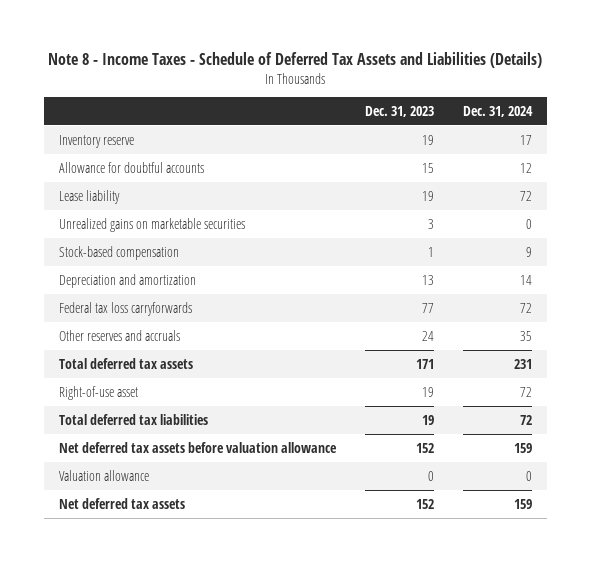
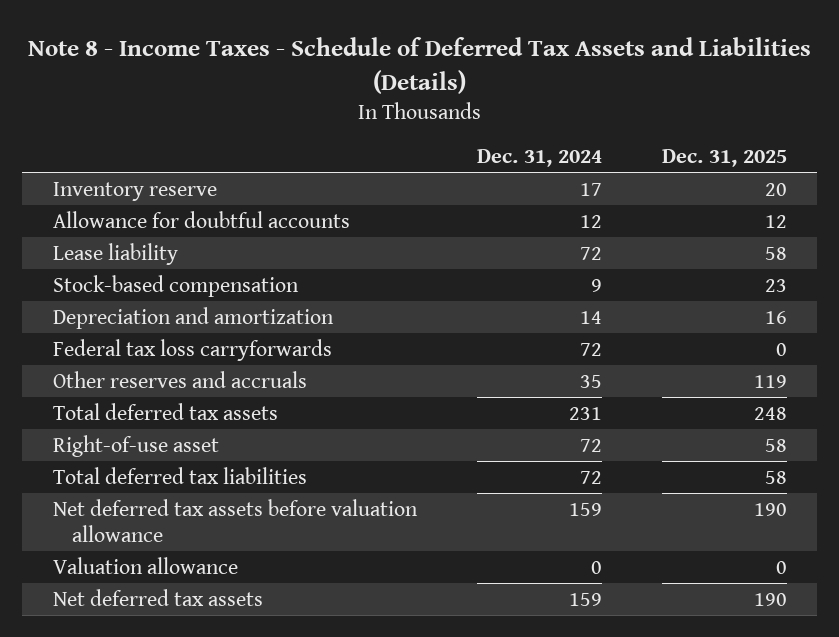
[364,106,434,118] Dec. 31, 2023 -> none
none -> [661,148,787,167] Dec. 31, 2025
[58,217,245,232] Unrealized gains on marketable securities -> none

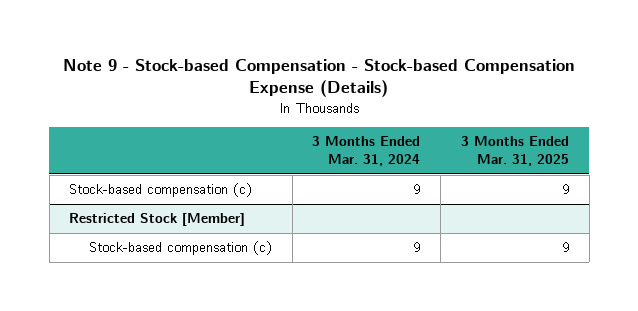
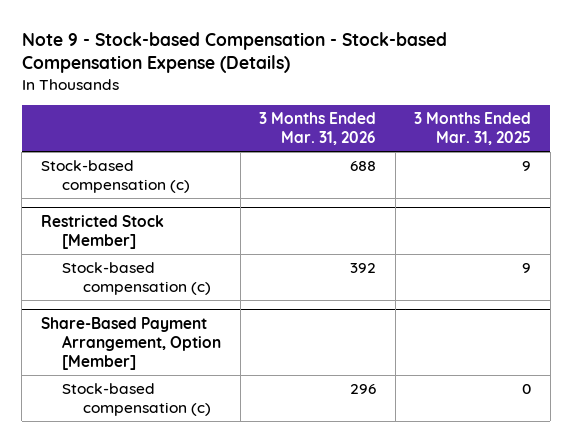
[312,136,421,166] 3 Months Ended Mar. 31, 2024 -> none
none -> [259,111,377,146] 3 Months Ended Mar. 31, 2026
none -> [40,316,222,371] Share-Based Payment Arrangement, Option [Member]
none -> [62,382,212,417] Stock-based compensation (c)

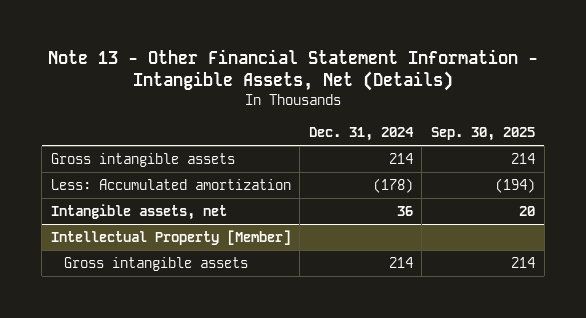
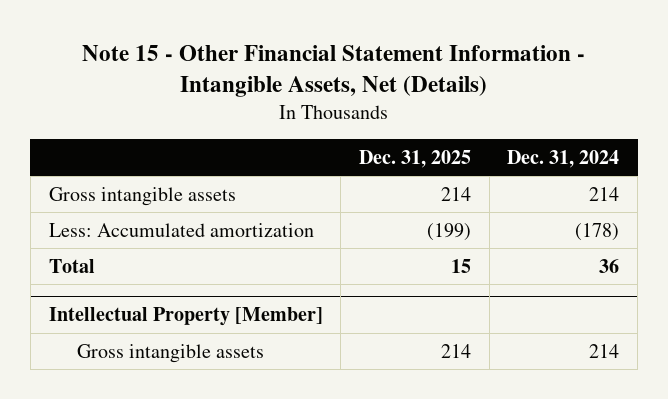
[47,48,538,92] Note 13 - Other Financial Statement Information - Intangible Assets, Net (Details) -> [81,45,585,98] Note 15 - Other Financial Statement Information - Intangible Assets, Net (Details)
[431,127,536,142] Sep. 30, 2025 -> none
none -> [358,149,471,168] Dec. 31, 2025
[50,203,227,220] Intangible assets, net -> [48,258,95,273] Total

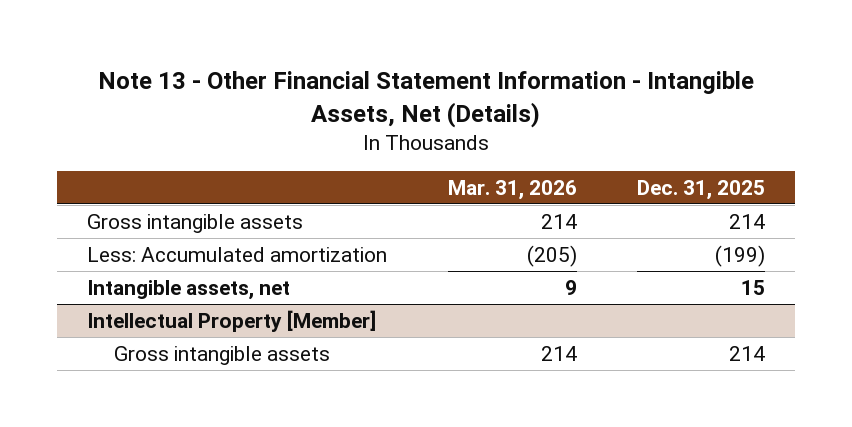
[81,45,585,98] Note 15 - Other Financial Statement Information - Intangible Assets, Net (Details) -> [98,71,755,128] Note 13 - Other Financial Statement Information - Intangible Assets, Net (Details)
[507,149,620,168] Dec. 31, 2024 -> none
none -> [447,179,577,200] Mar. 31, 2026
[48,258,95,273] Total -> [87,280,291,301] Intangible assets, net

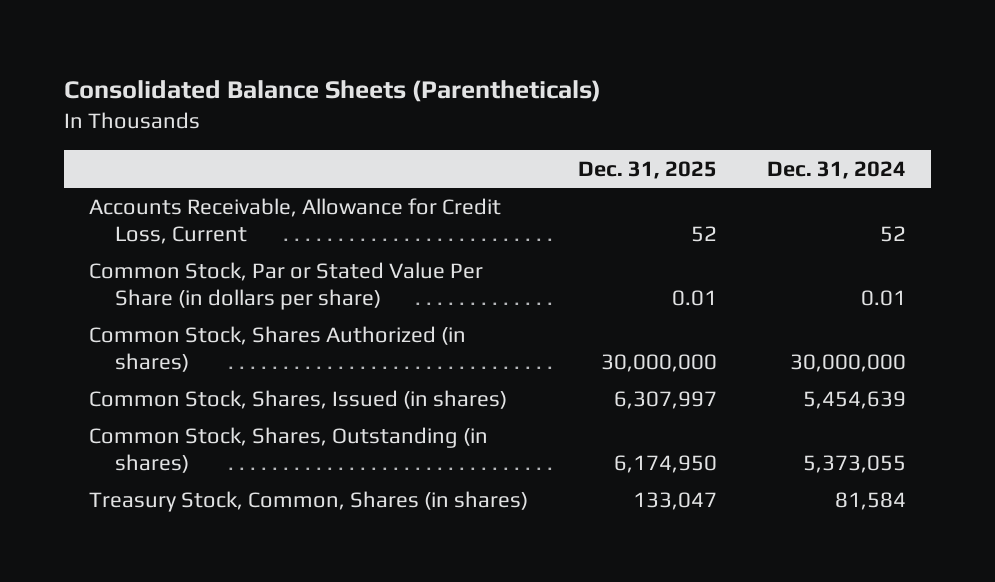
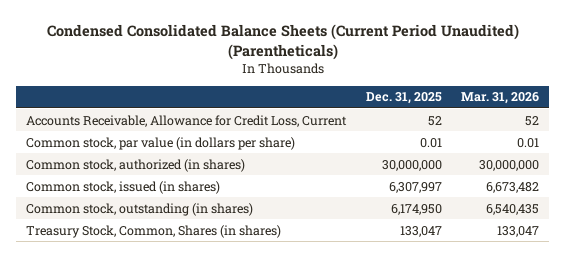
[63,80,601,103] Consolidated Balance Sheets (Parentheticals) -> [46,24,519,60] Condensed Consolidated Balance Sheets (Current Period Unaudited) (Parentheticals)
[767,161,907,180] Dec. 31, 2024 -> none
none -> [461,92,540,105] Mar. 31, 2026
[89,261,484,310] Common Stock, Par or Stated Value Per Share (in dollars per share) -> [26,136,296,150] Common stock, par value (in dollars per share)
[89,325,467,372] Common Stock, Shares Authorized (in shares) -> [26,158,246,172] Common stock, authorized (in shares)
[89,389,508,409] Common Stock, Shares, Issued (in shares) -> [26,180,221,194] Common stock, issued (in shares)
[89,426,489,473] Common Stock, Shares, Outstanding (in shares) -> [26,202,254,216] Common stock, outstanding (in shares)

